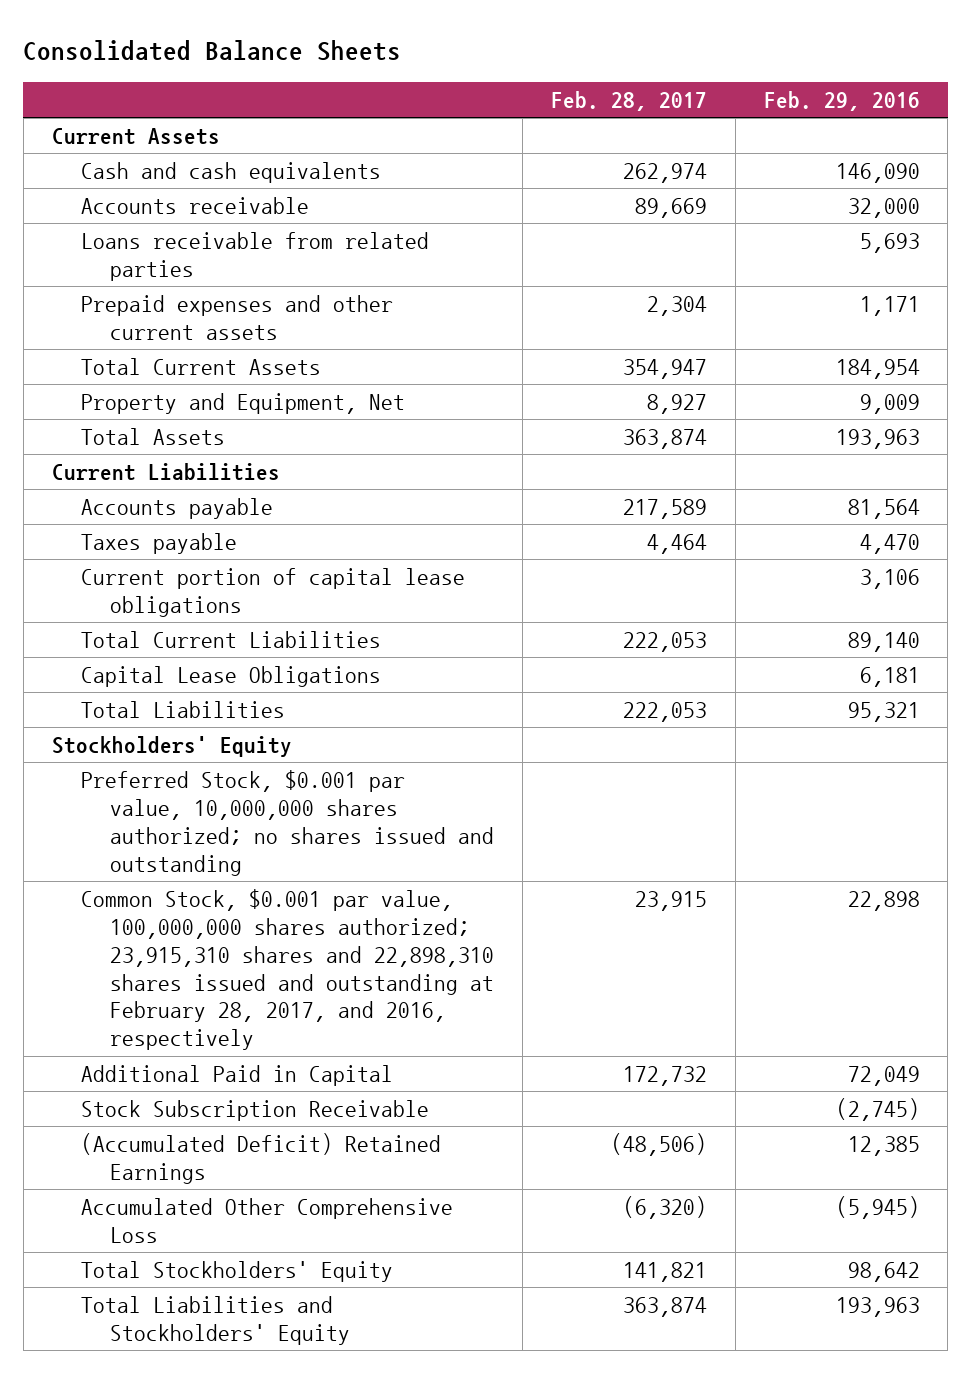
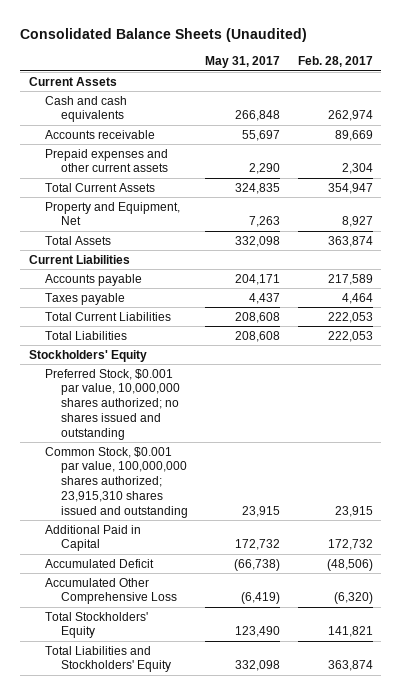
[23,40,402,62] Consolidated Balance Sheets -> [20,28,308,43] Consolidated Balance Sheets (Unaudited)
[763,91,920,112] Feb. 29, 2016 -> none
none -> [205,56,281,69] May 31, 2017
[80,231,429,281] Loans receivable from related parties -> none
[80,567,465,617] Current portion of capital lease obligations -> none
[80,665,381,687] Capital Lease Obligations -> none
[80,888,495,1051] Common Stock, $0.001 par value, 100,000,000 shares authorized; 23,915,310 shares and 22,898,310 shares issued and outstanding at February 28, 2017, and 2016, respectively -> [44,446,188,518] Common Stock, $0.001 par value, 100,000,000 shares authorized; 23,915,310 shares issued and outstanding
[80,1099,429,1121] Stock Subscription Receivable -> none
[80,1132,441,1184] (Accumulated Deficit) Retained Earnings -> [44,558,154,568] Accumulated Deficit

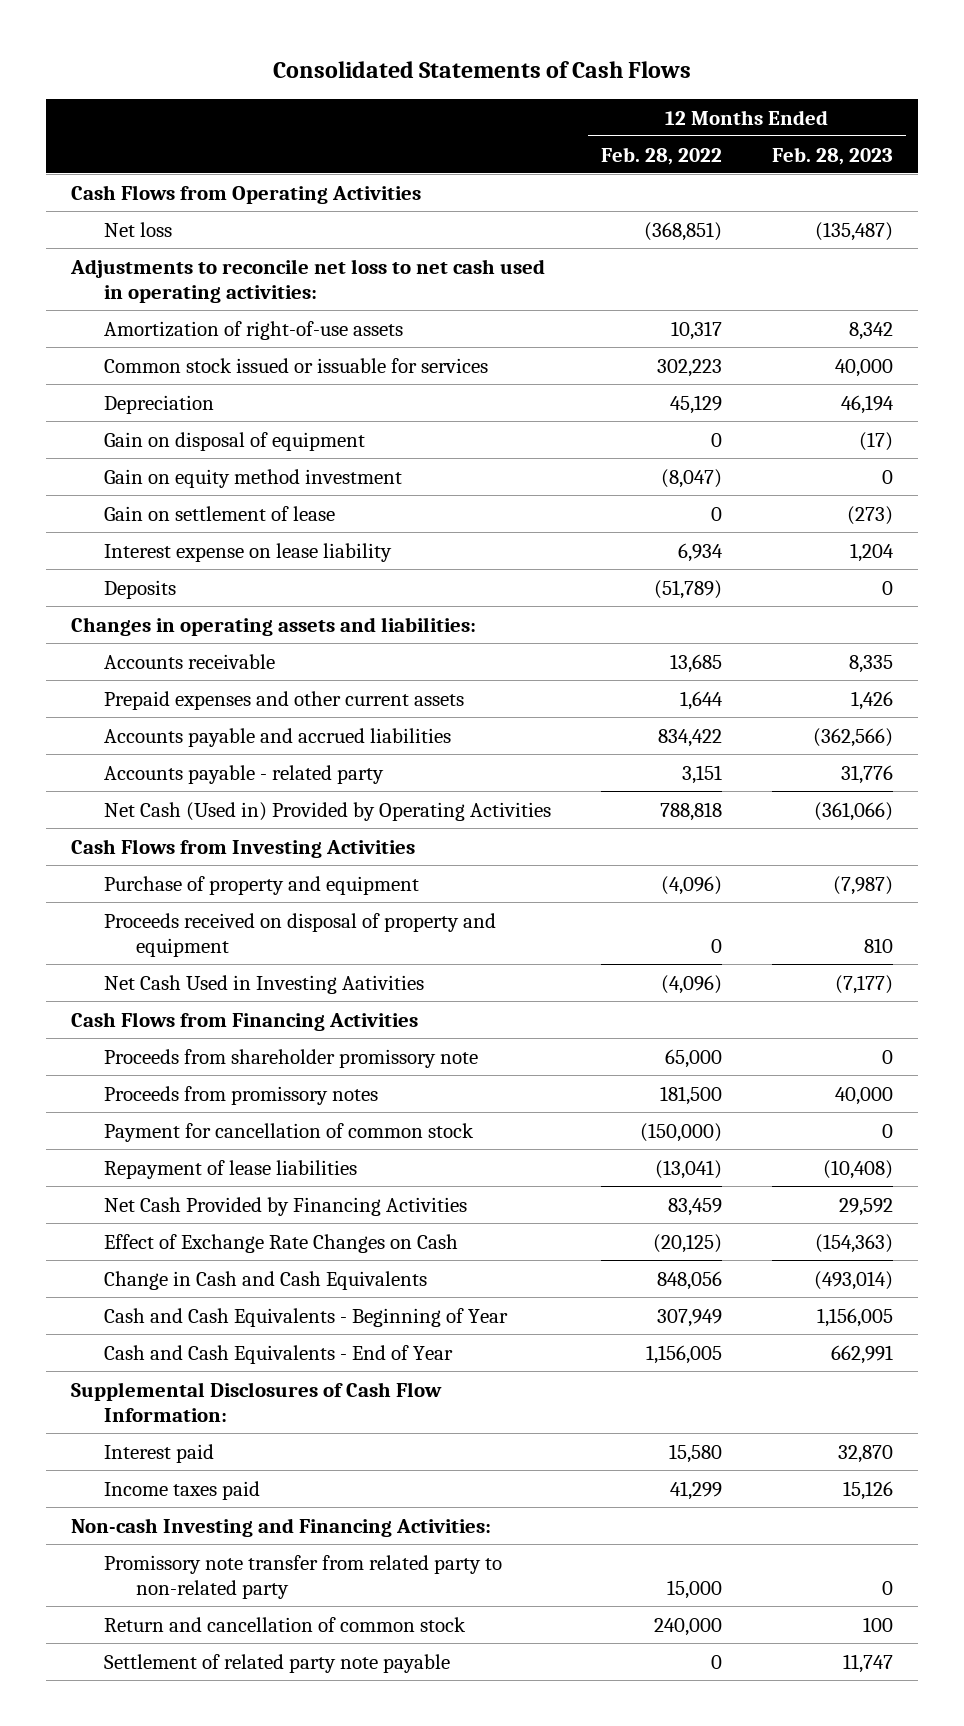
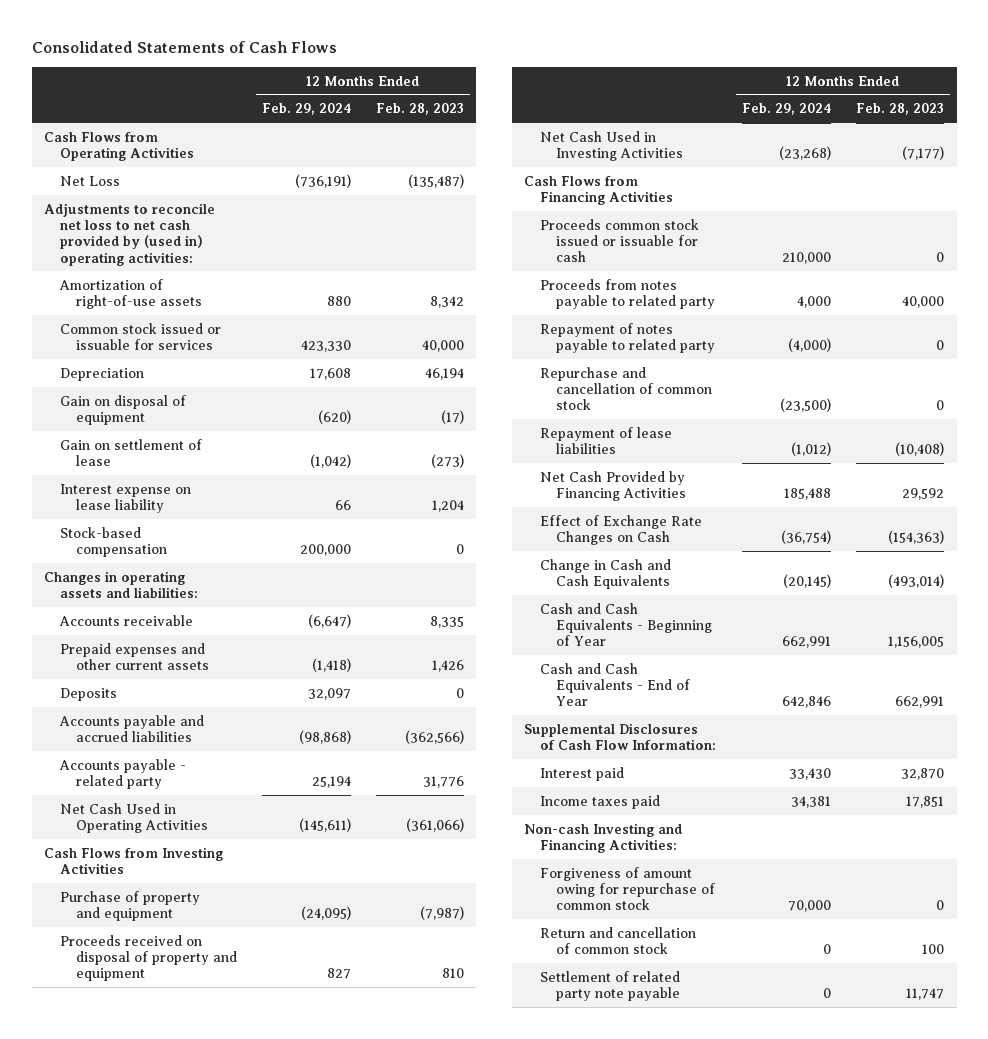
[600,146,722,165] Feb. 28, 2022 -> none
none -> [261,103,351,116] Feb. 29, 2024
[103,221,172,237] Net loss -> [59,175,120,186] Net Loss
[70,258,546,303] Adjustments to reconcile net loss to net cash used in operating activities: -> [43,202,215,266] Adjustments to reconcile net loss to net cash provided by (used in) operating activities:
[103,468,402,488] Gain on equity method investment -> none
none -> [59,526,167,557] Stock-based compensation
[103,579,176,599] Deposits -> [59,687,117,701] Deposits
[103,801,551,821] Net Cash (Used in) Provided by Operating Activities -> [59,802,208,833] Net Cash Used in Operating Activities
[103,974,424,994] Net Cash Used in Investing Aativities -> [540,130,684,161] Net Cash Used in Investing Activities
[103,1085,378,1105] Proceeds from promissory notes -> none
none -> [540,218,700,263] Proceeds common stock issued or issuable for cash
[103,1048,478,1068] Proceeds from shareholder promissory note -> [540,278,716,309] Proceeds from notes payable to related party
[882,1049,894,1064] 0 -> [902,295,945,308] 40,000
none -> [540,322,716,353] Repayment of notes payable to related party
[103,1122,474,1142] Payment for cancellation of common stock -> [540,366,713,411] Repurchase and cancellation of common stock
[843,1480,894,1500] 15,126 -> [906,795,945,808] 17,851
[103,1554,502,1599] Promissory note transfer from related party to non-related party -> none
none -> [540,866,716,911] Forgiveness of amount owing for repurchase of common stock

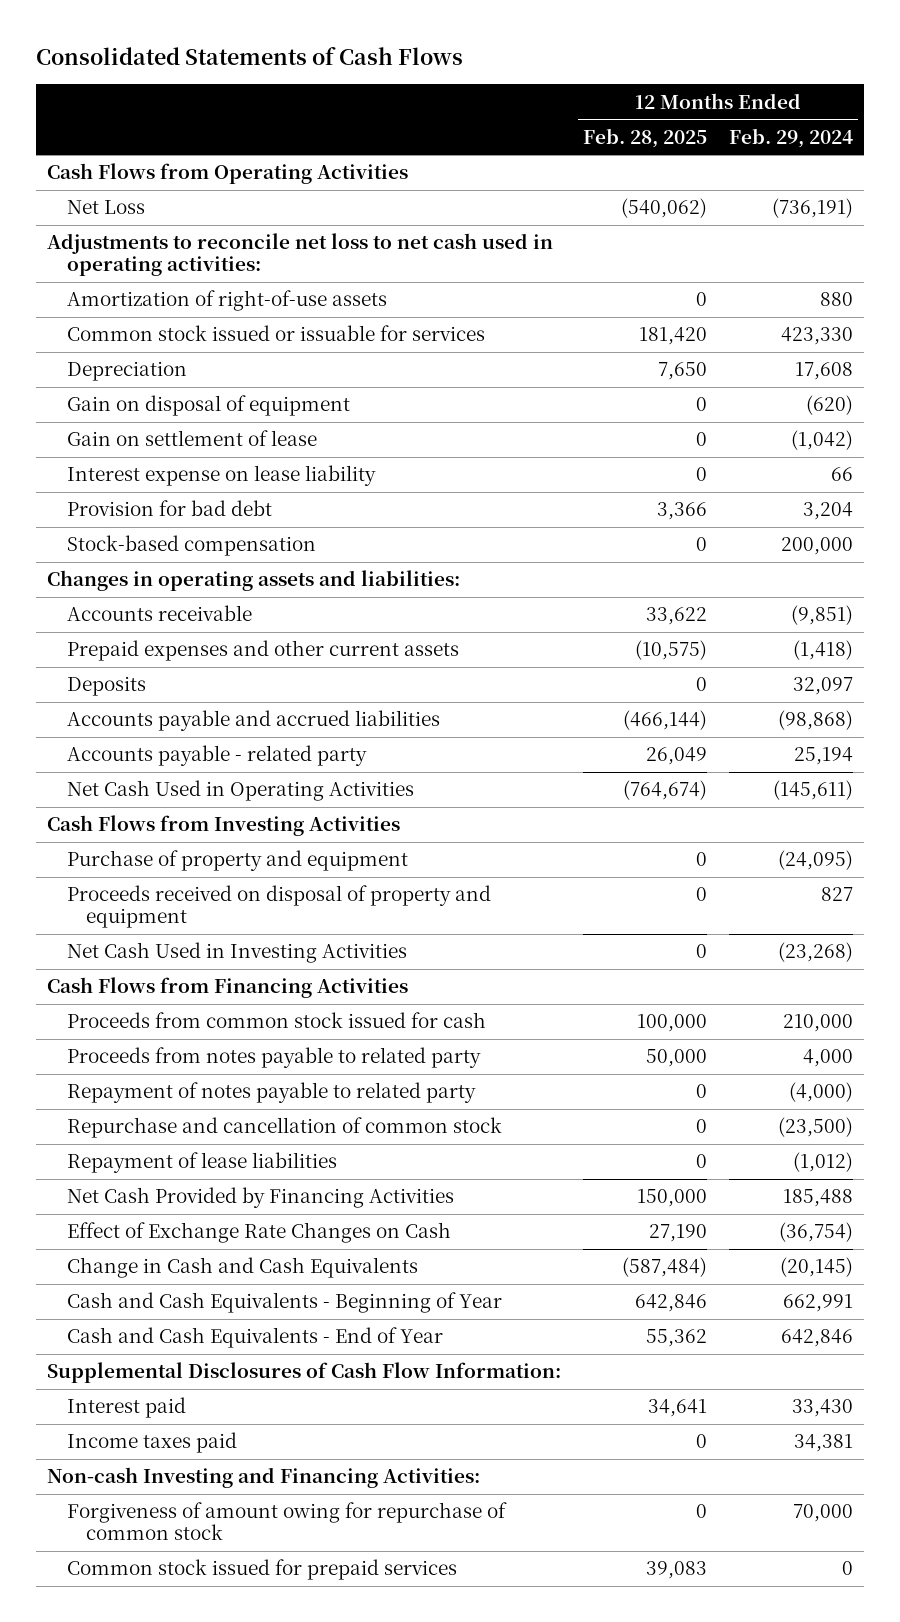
[375,103,464,116] Feb. 28, 2023 -> none
none -> [582,127,707,148] Feb. 28, 2025
[43,202,215,266] Adjustments to reconcile net loss to net cash provided by (used in) operating activities: -> [47,233,554,277] Adjustments to reconcile net loss to net cash used in operating activities:
none -> [66,500,272,517] Provision for bad debt
[307,613,351,628] (6,647) -> [790,605,853,626] (9,851)
[540,218,700,263] Proceeds common stock issued or issuable for cash -> [66,1012,486,1029] Proceeds from common stock issued for cash
[540,926,697,954] Return and cancellation of common stock -> none
[540,970,681,1001] Settlement of related party note payable -> none
none -> [66,1559,457,1581] Common stock issued for prepaid services

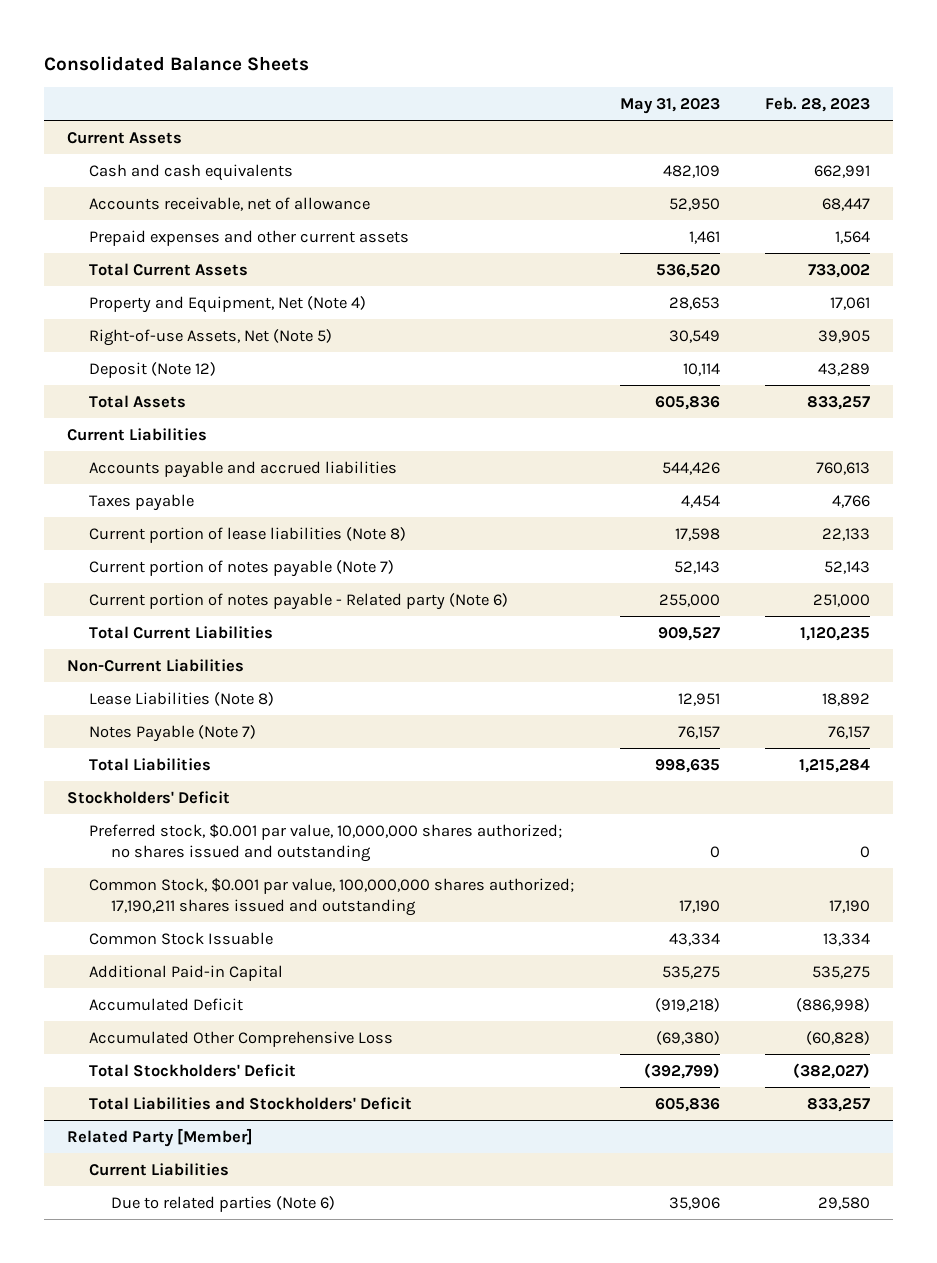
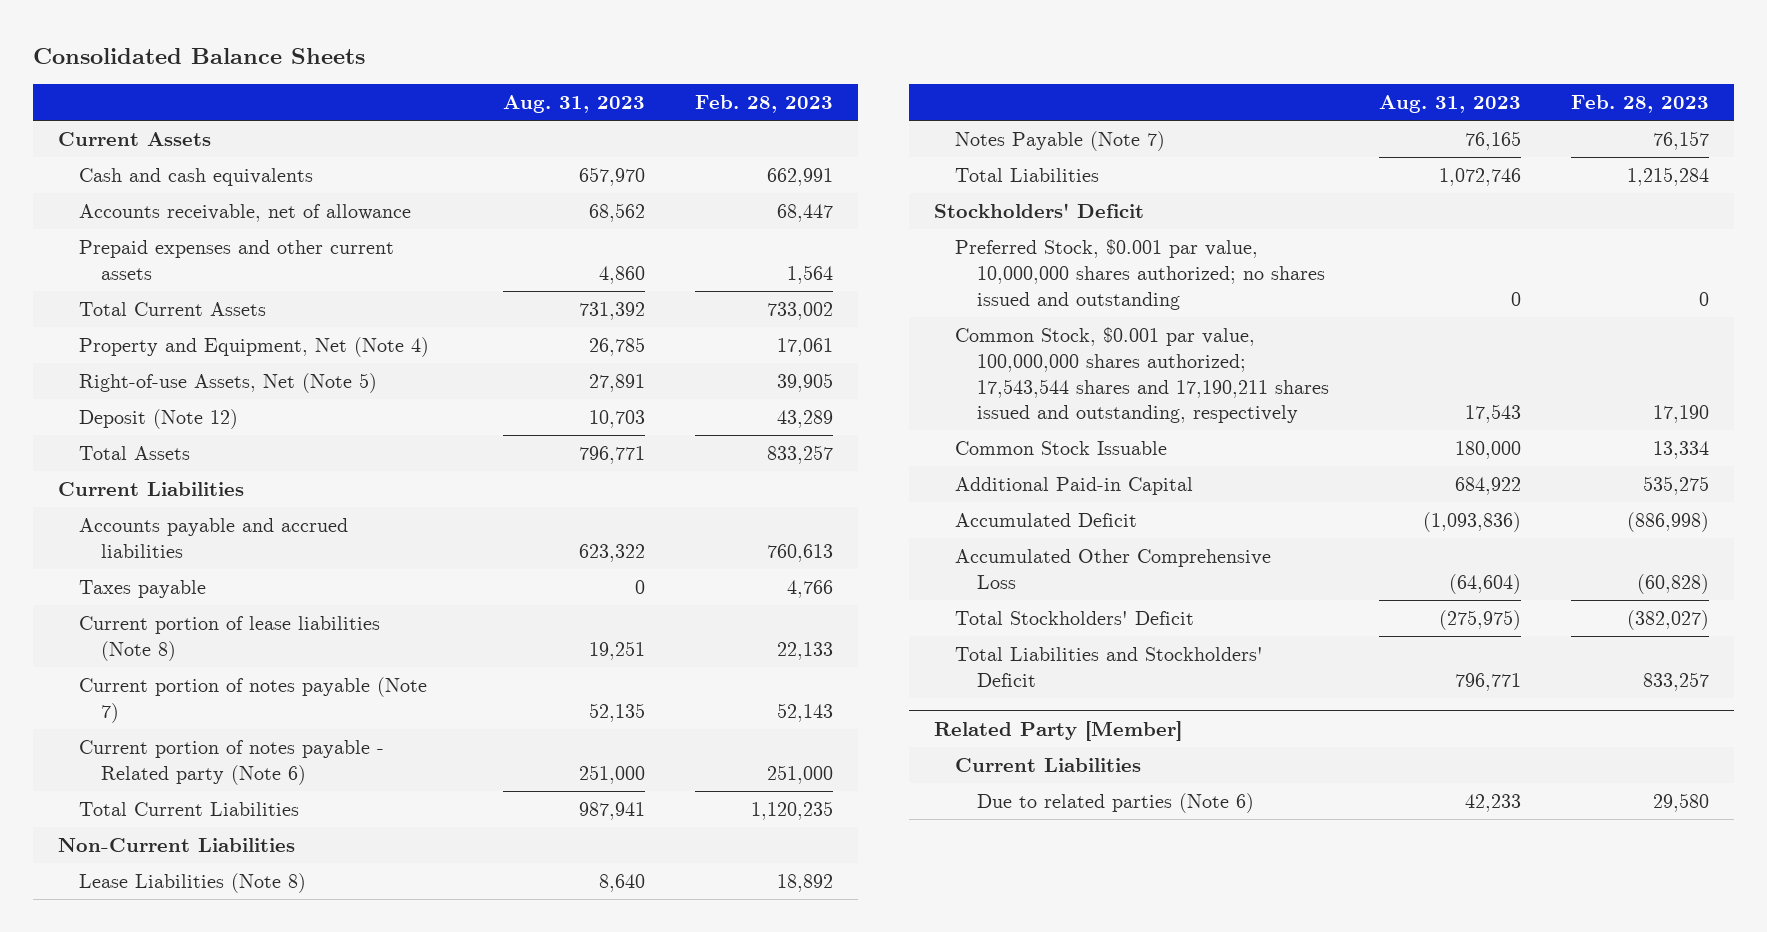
[619,97,720,114] May 31, 2023 -> none
none -> [503,95,646,114] Aug. 31, 2023
[89,823,563,862] Preferred stock, $0.001 par value, 10,000,000 shares authorized; no shares issued and outstanding -> [955,238,1325,310] Preferred Stock, $0.001 par value, 10,000,000 shares authorized; no shares issued and outstanding
[89,877,575,916] Common Stock, $0.001 par value, 100,000,000 shares authorized; 17,190,211 shares issued and outstanding -> [955,326,1329,424] Common Stock, $0.001 par value, 100,000,000 shares authorized; 17,543,544 shares and 17,190,211 shares issued and outstanding, respectively

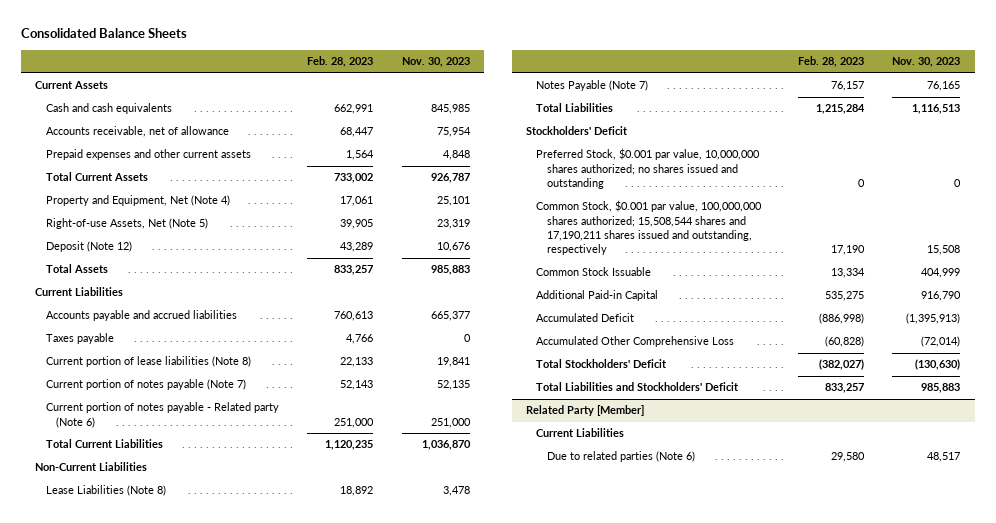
[503,95,646,114] Aug. 31, 2023 -> none
none -> [401,57,470,68] Nov. 30, 2023
[955,326,1329,424] Common Stock, $0.001 par value, 100,000,000 shares authorized; 17,543,544 shares and 17,190,211 shares issued and outstanding, respectively -> [536,200,763,256] Common Stock, $0.001 par value, 100,000,000 shares authorized; 15,508,544 shares and 17,190,211 shares issued and outstanding, respectively

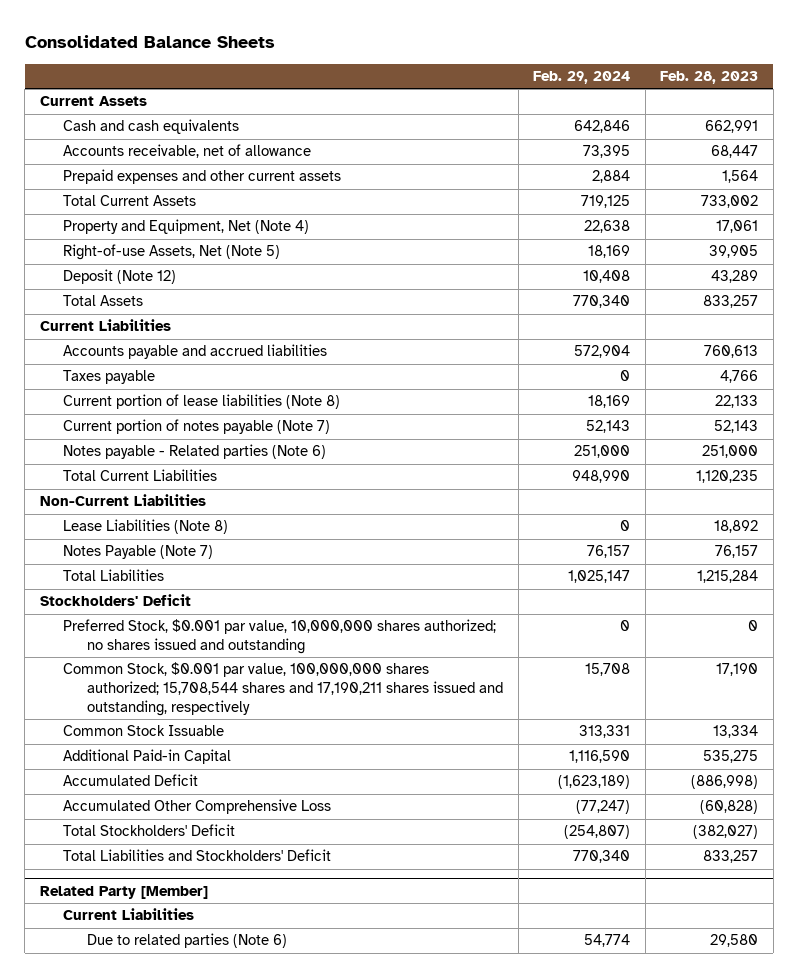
[401,57,470,68] Nov. 30, 2023 -> none
none -> [533,71,631,85] Feb. 29, 2024
[45,402,279,428] Current portion of notes payable - Related party (Note 6) -> [63,444,327,460] Notes payable - Related parties (Note 6)
[536,200,763,256] Common Stock, $0.001 par value, 100,000,000 shares authorized; 15,508,544 shares and 17,190,211 shares issued and outstanding, respectively -> [63,662,504,716] Common Stock, $0.001 par value, 100,000,000 shares authorized; 15,708,544 shares and 17,190,211 shares issued and outstanding, respectively

